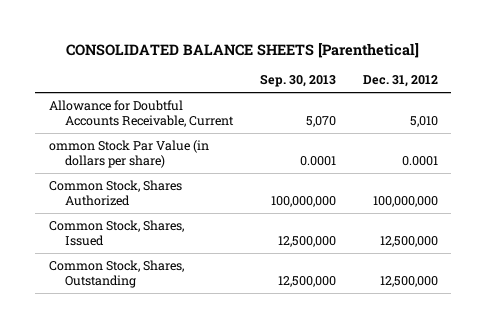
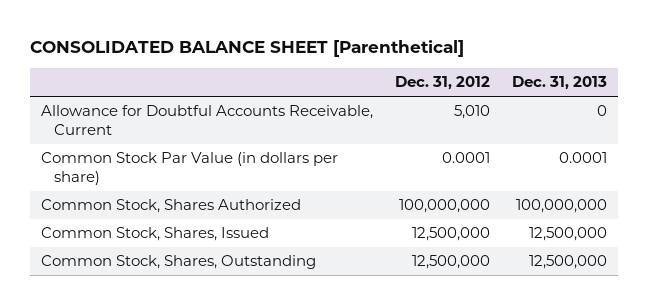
[66,42,420,58] CONSOLIDATED BALANCE SHEETS [Parenthetical] -> [30,40,465,58] CONSOLIDATED BALANCE SHEET [Parenthetical]
[259,74,336,88] Sep. 30, 2013 -> none
none -> [511,76,607,91] Dec. 31, 2013
[48,140,209,169] ommon Stock Par Value (in dollars per share) -> [41,152,339,185] Common Stock Par Value (in dollars per share)

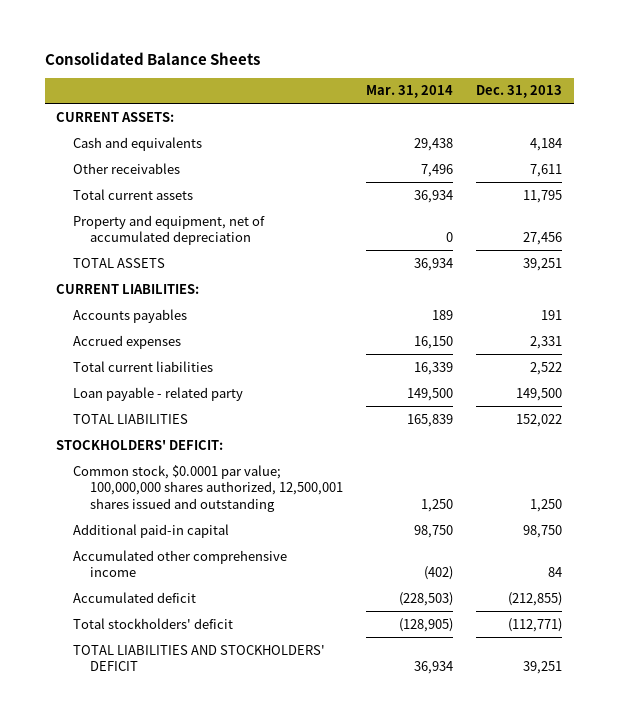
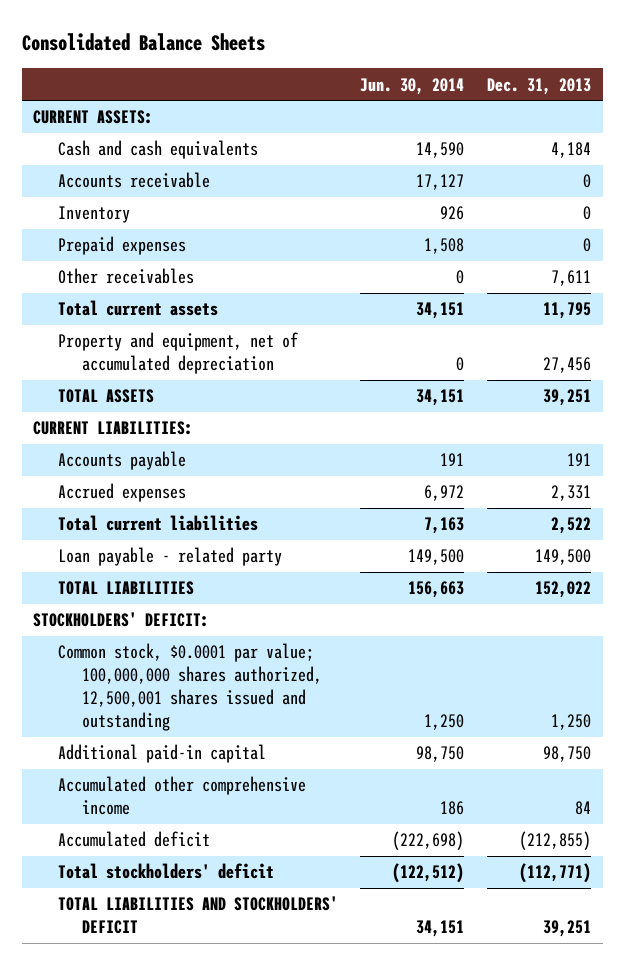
[365,85,453,99] Mar. 31, 2014 -> none
none -> [360,77,465,95] Jun. 30, 2014
[72,136,202,151] Cash and equivalents -> [57,140,258,160] Cash and cash equivalents
none -> [57,172,210,189] Accounts receivable
none -> [57,206,130,224] Inventory
none -> [57,236,186,256] Prepaid expenses
[72,308,187,323] Accounts payables -> [57,451,186,471] Accounts payable

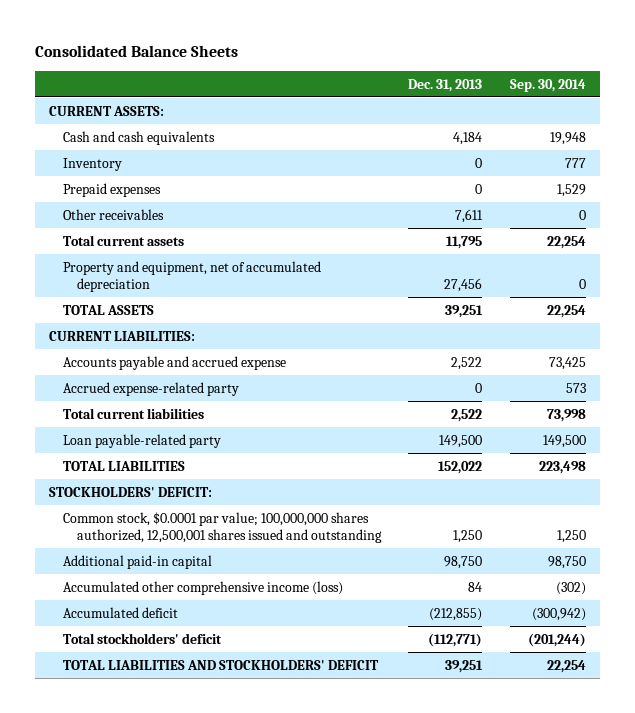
[360,77,465,95] Jun. 30, 2014 -> none
none -> [509,78,586,92] Sep. 30, 2014
[57,172,210,189] Accounts receivable -> none
[57,451,186,471] Accounts payable -> [62,355,286,370] Accounts payable and accrued expense
[567,453,592,467] 191 -> [451,356,483,370] 2,522
[57,483,186,503] Accrued expenses -> [62,381,239,396] Accrued expense-related party
[551,485,592,502] 2,331 -> [475,382,483,393] 0
[57,547,282,567] Loan payable - related party -> [62,433,221,448] Loan payable-related party
[57,776,306,816] Accumulated other comprehensive income -> [62,580,343,595] Accumulated other comprehensive income (loss)

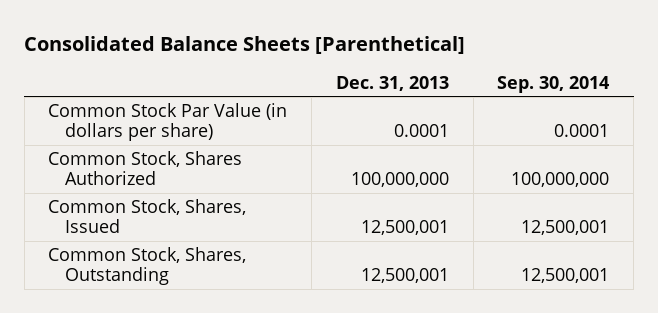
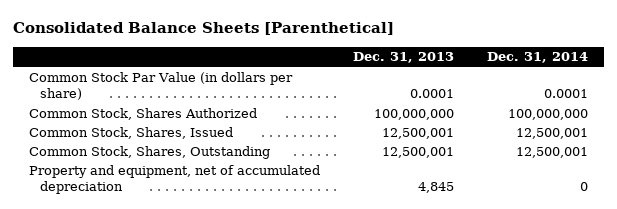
[497,75,610,93] Sep. 30, 2014 -> none
none -> [486,52,588,64] Dec. 31, 2014
none -> [29,164,321,194] Property and equipment, net of accumulated depreciation

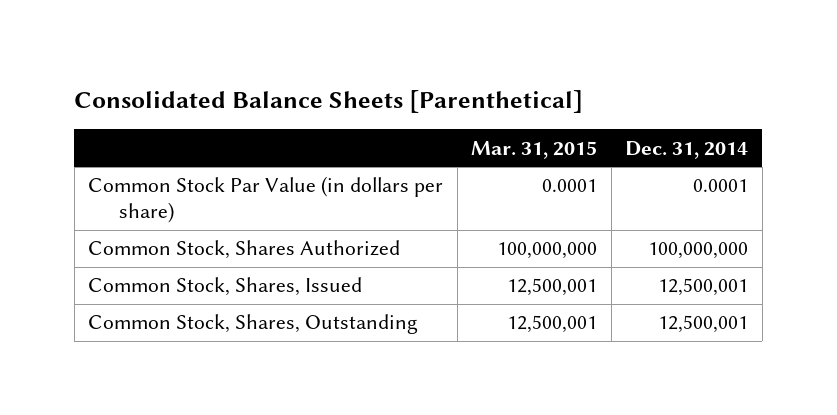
[352,52,454,64] Dec. 31, 2013 -> none
none -> [471,140,598,159] Mar. 31, 2015
[29,164,321,194] Property and equipment, net of accumulated depreciation -> none

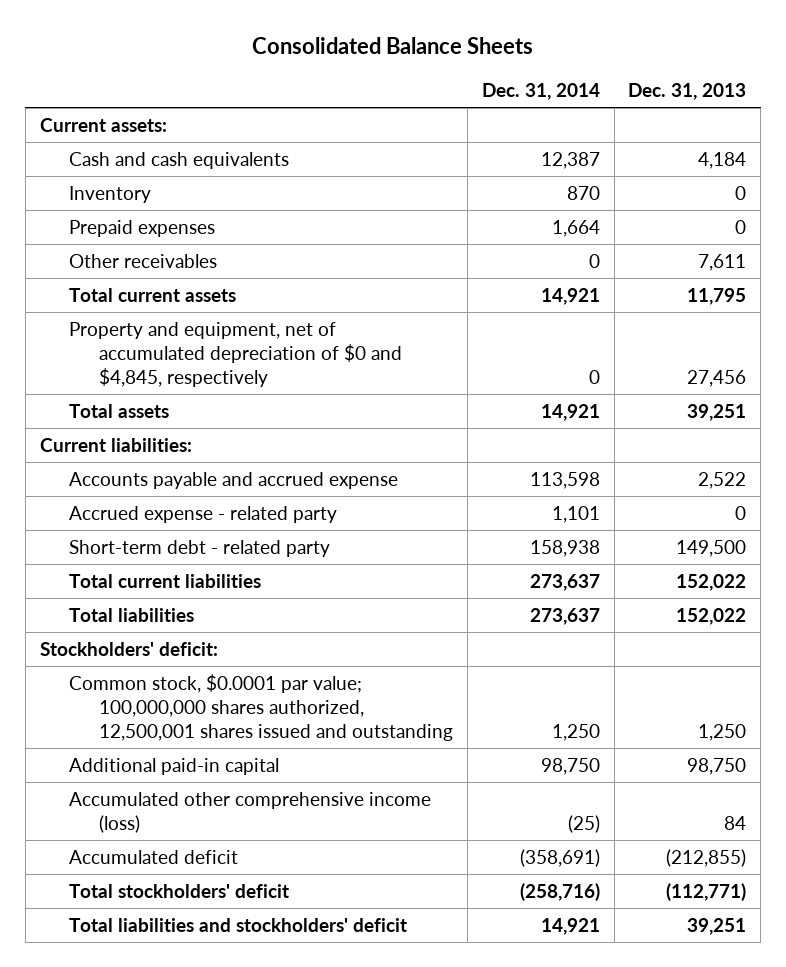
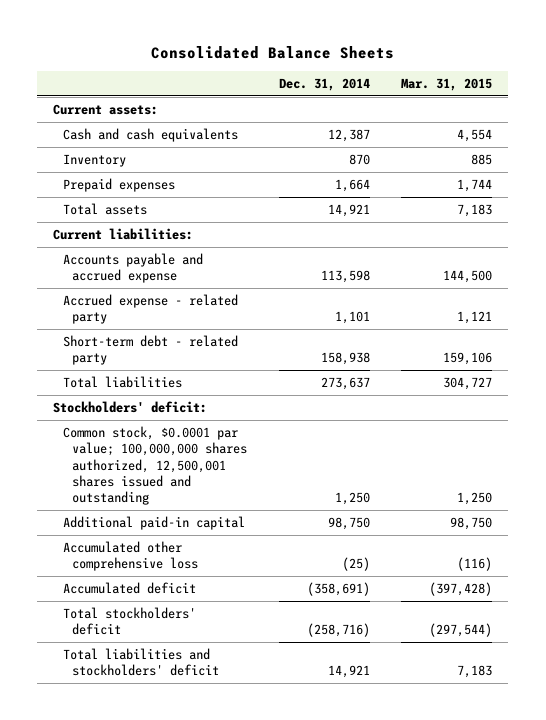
[628,82,747,100] Dec. 31, 2013 -> none
none -> [401,77,493,91] Mar. 31, 2015
[69,253,218,268] Other receivables -> none
[69,287,237,302] Total current assets -> none
[69,321,402,387] Property and equipment, net of accumulated depreciation of $0 and $4,845, respectively -> none
[69,573,262,588] Total current liabilities -> none
[69,791,432,833] Accumulated other comprehensive income (loss) -> [62,540,198,572] Accumulated other comprehensive loss

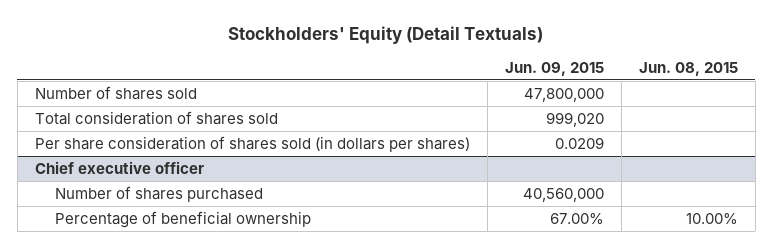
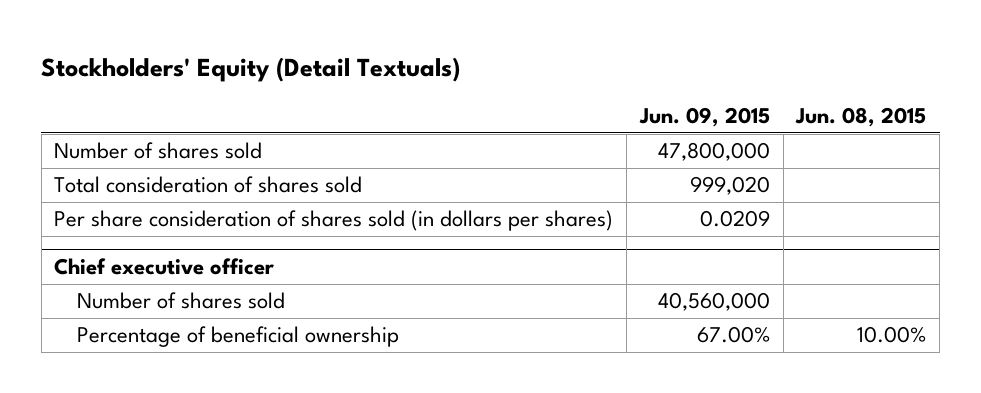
[55,185,264,202] Number of shares purchased -> [77,292,286,310] Number of shares sold

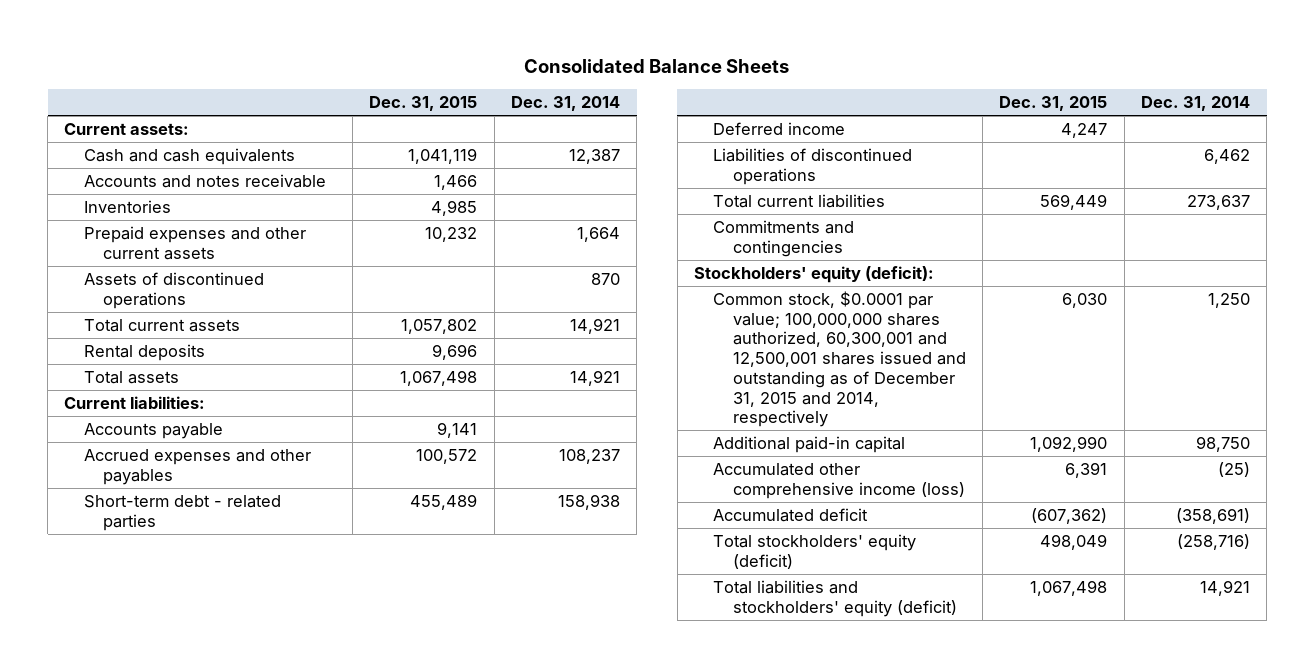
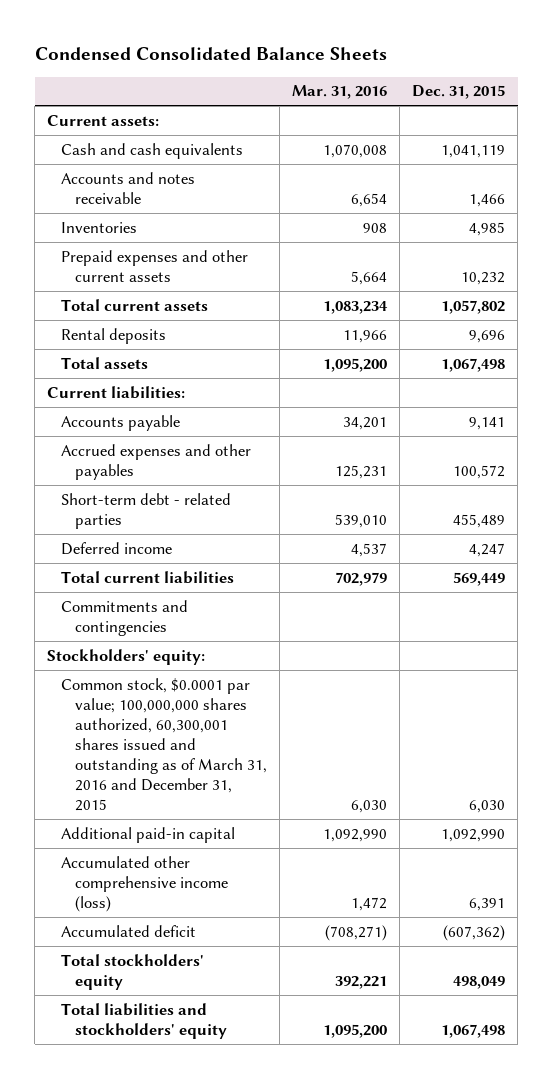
[524,58,790,73] Consolidated Balance Sheets -> [34,47,387,61] Condensed Consolidated Balance Sheets
[510,96,620,112] Dec. 31, 2014 -> none
none -> [292,85,388,100] Mar. 31, 2016
[83,271,264,309] Assets of discontinued operations -> none
[713,147,913,185] Liabilities of discontinued operations -> none
[694,265,935,283] Stockholders' equity (deficit): -> [47,648,206,665] Stockholders' equity:
[713,290,966,428] Common stock, $0.0001 par value; 100,000,000 shares authorized, 60,300,001 and 12,500,001 shares issued and outstanding as of December 31, 2015 and 2014, respectively -> [61,677,268,812] Common stock, $0.0001 par value; 100,000,000 shares authorized, 60,300,001 shares issued and outstanding as of March 31, 2016 and December 31, 2015
[713,533,917,569] Total stockholders' equity (deficit) -> [61,953,205,990] Total stockholders' equity
[713,579,957,617] Total liabilities and stockholders' equity (deficit) -> [61,1002,228,1039] Total liabilities and stockholders' equity

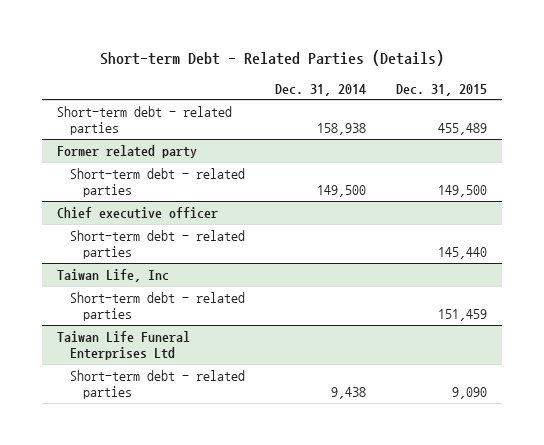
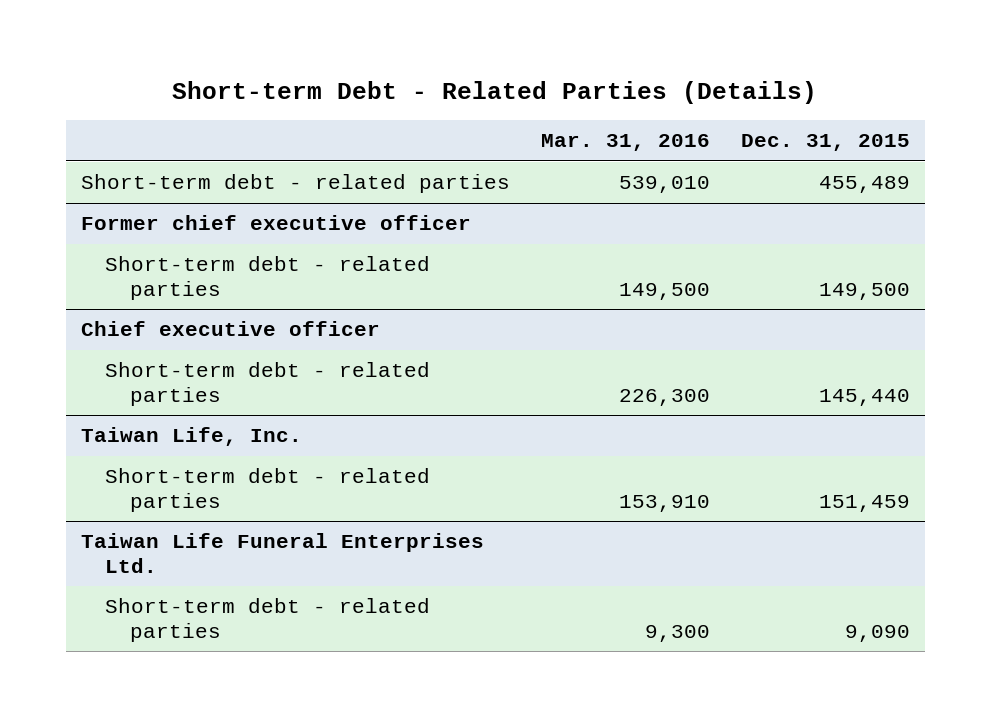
[274,83,366,96] Dec. 31, 2014 -> none
none -> [540,134,710,152] Mar. 31, 2016
[56,144,197,158] Former related party -> none
none -> [81,215,472,231] Former chief executive officer
[56,268,169,282] Taiwan Life, Inc -> [81,427,303,447] Taiwan Life, Inc.
[56,330,190,360] Taiwan Life Funeral Enterprises Ltd -> [81,533,485,574] Taiwan Life Funeral Enterprises Ltd.

